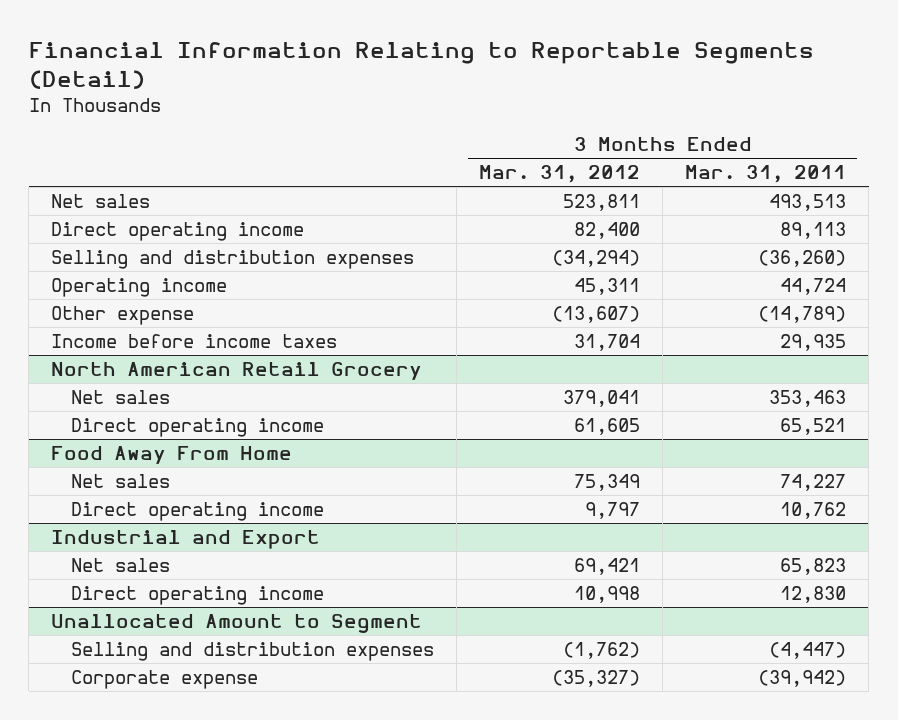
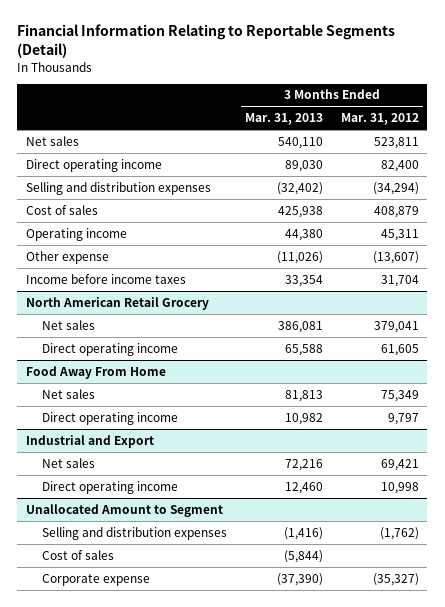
[685,165,847,184] Mar. 31, 2011 -> none
none -> [245,113,324,126] Mar. 31, 2013
none -> [26,204,99,215] Cost of sales
none -> [42,549,115,560] Cost of sales

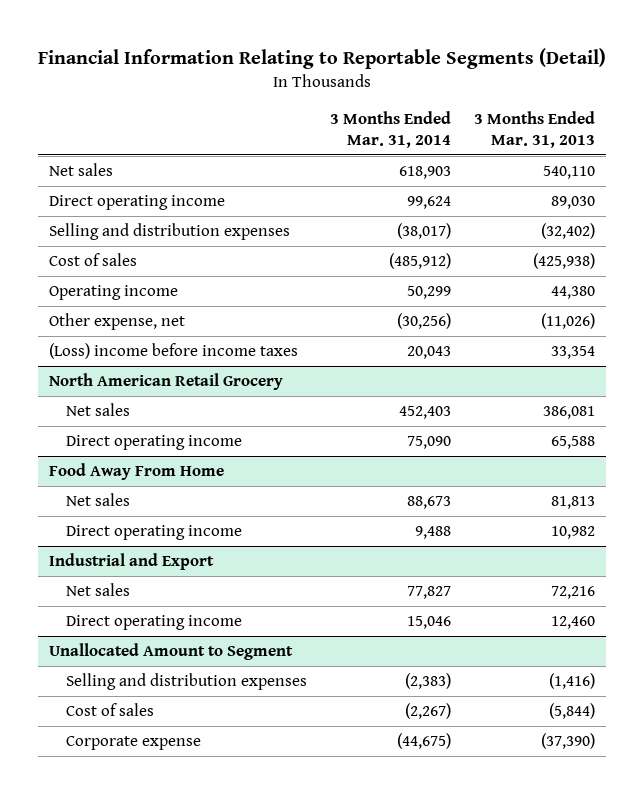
[340,113,419,126] Mar. 31, 2012 -> none
none -> [329,110,451,148] 3 Months Ended Mar. 31, 2014
[278,205,324,218] 425,938 -> [532,253,595,270] (425,938)
[26,250,110,264] Other expense -> [49,313,186,331] Other expense, net
[26,273,187,284] Income before income taxes -> [49,343,299,360] (Loss) income before income taxes

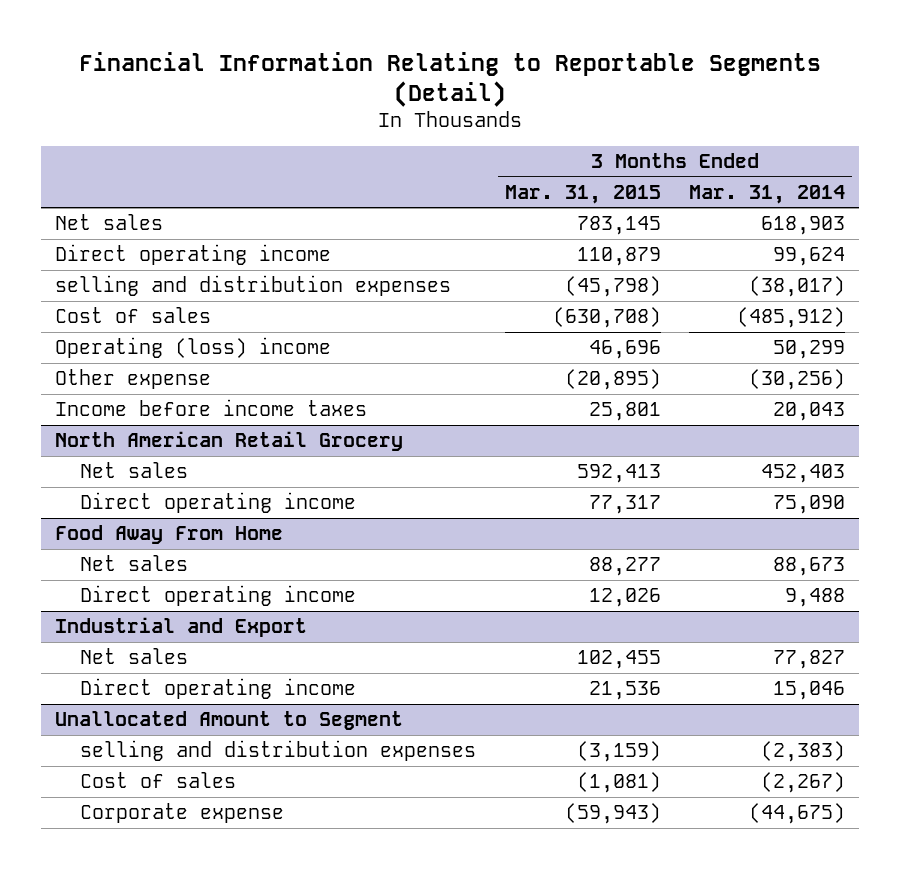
[473,110,595,148] 3 Months Ended Mar. 31, 2013 -> none
none -> [504,184,661,204] Mar. 31, 2015
[49,223,291,241] Selling and distribution expenses -> [54,275,451,297] selling and distribution expenses
[49,285,179,301] Operating income -> [54,337,331,359] Operating (loss) income
[49,313,186,331] Other expense, net -> [54,369,211,390] Other expense
[49,343,299,360] (Loss) income before income taxes -> [54,399,367,417] Income before income taxes
[65,673,307,691] Selling and distribution expenses -> [80,740,477,762] selling and distribution expenses

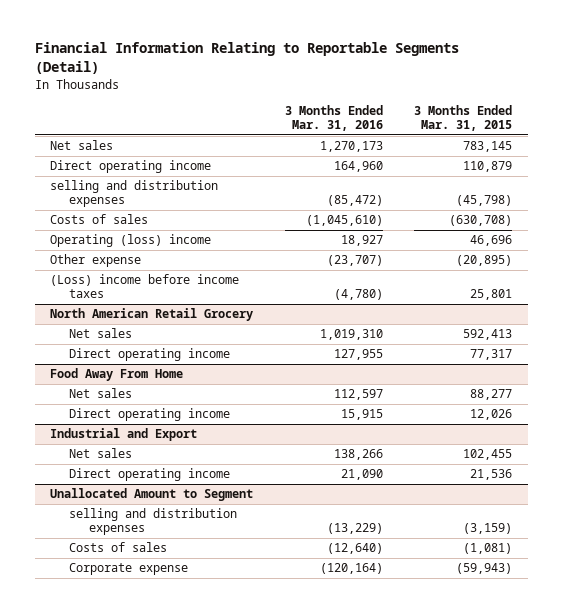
[689,184,846,204] Mar. 31, 2014 -> none
none -> [284,105,383,132] 3 Months Ended Mar. 31, 2016
[54,307,211,324] Cost of sales -> [50,214,149,225] Costs of sales
[54,399,367,417] Income before income taxes -> [50,274,240,299] (Loss) income before income taxes
[80,772,237,789] Cost of sales -> [69,542,168,553] Costs of sales

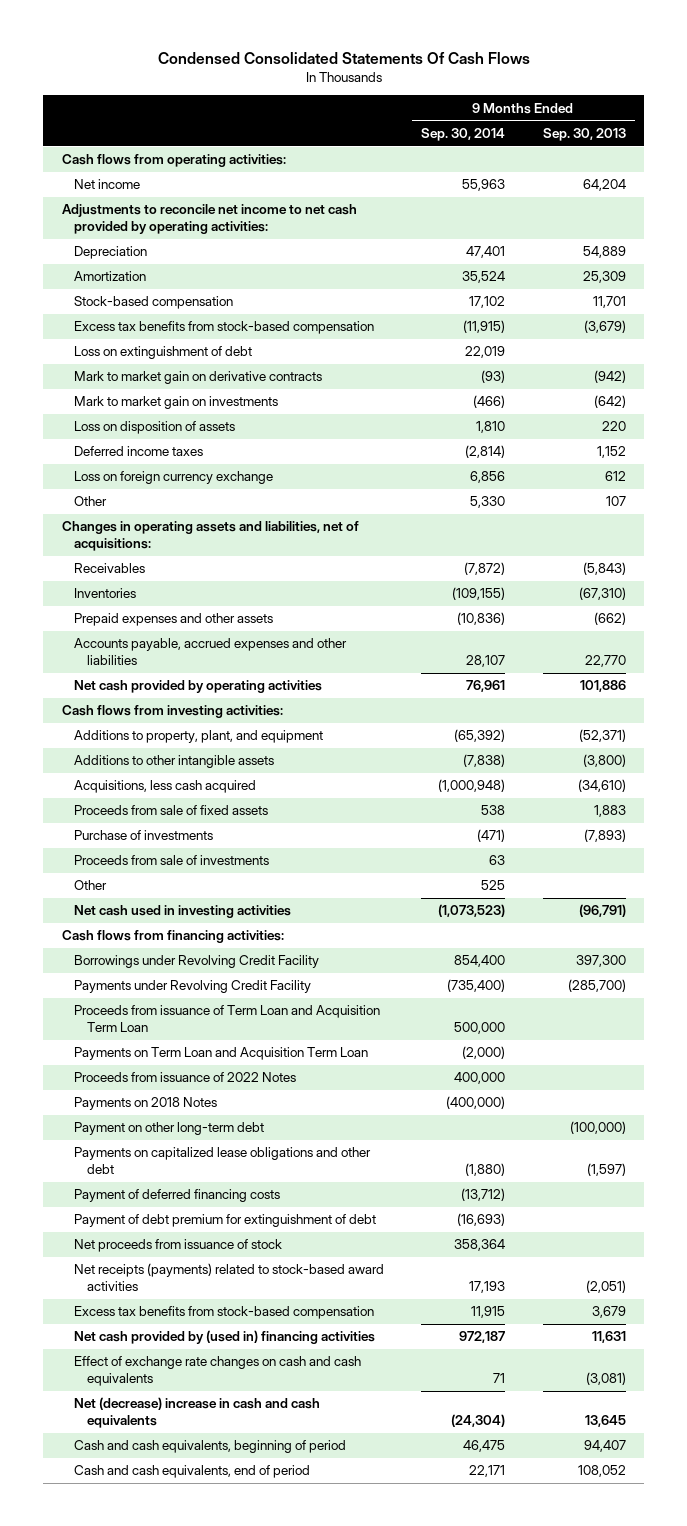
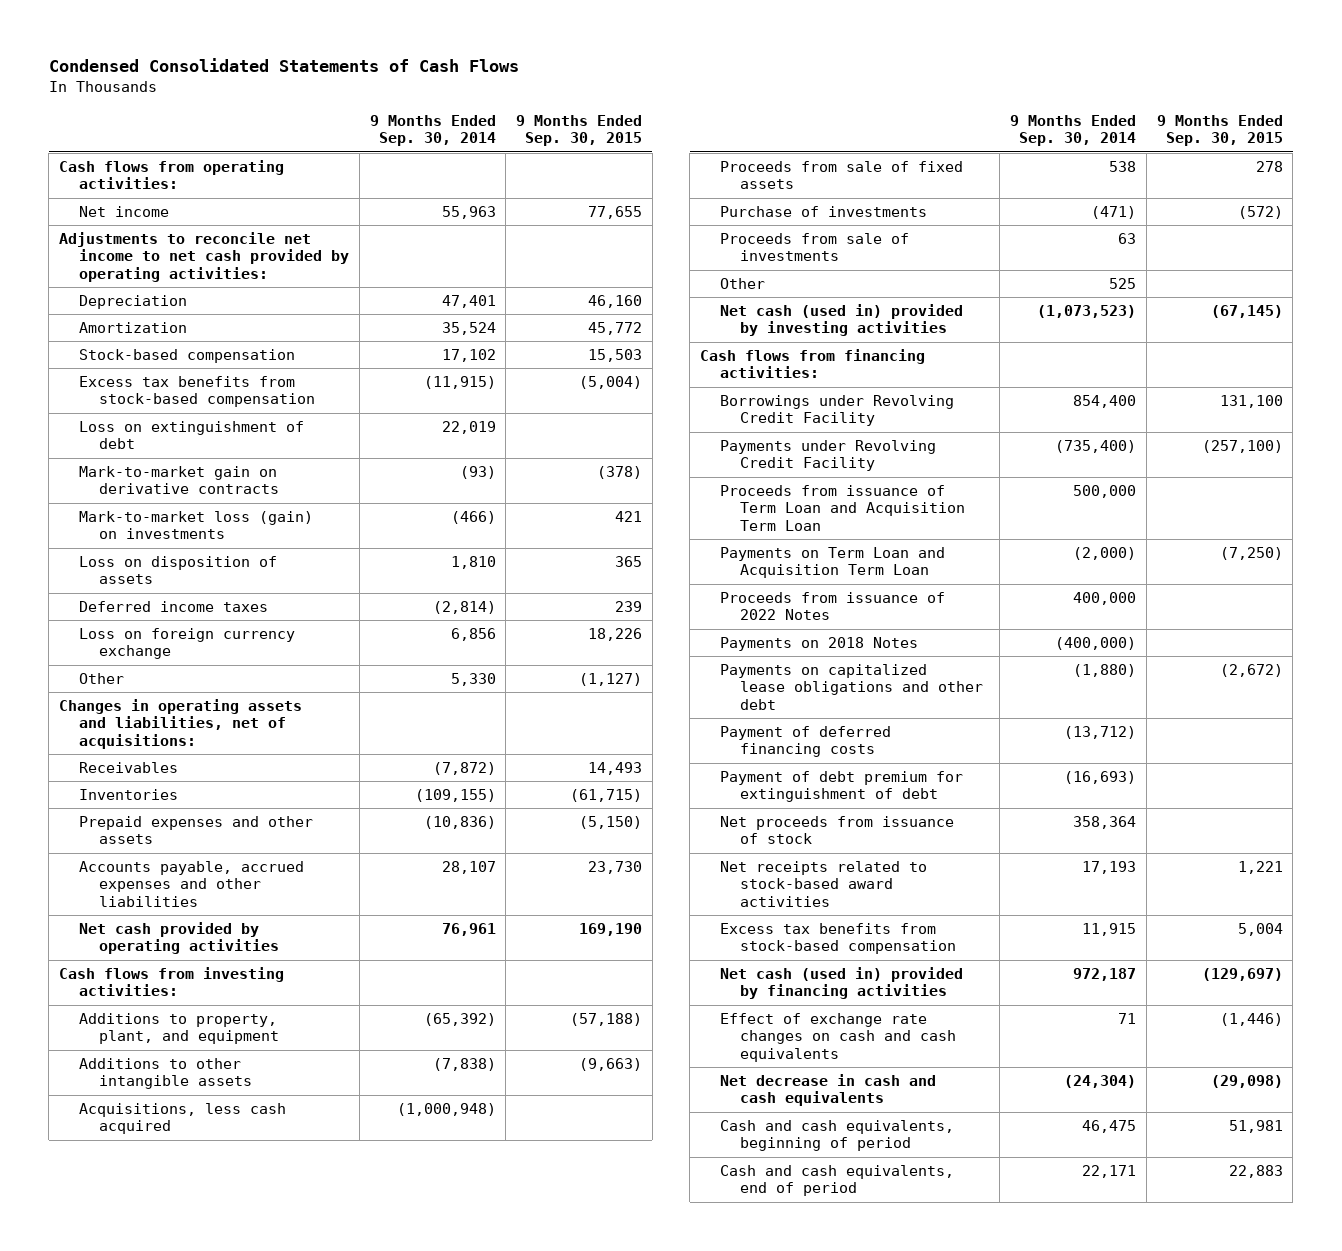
[157,51,530,64] Condensed Consolidated Statements Of Cash Flows -> [48,58,519,73] Condensed Consolidated Statements of Cash Flows
[542,127,626,141] Sep. 30, 2013 -> none
none -> [516,114,643,147] 9 Months Ended Sep. 30, 2015
[74,371,323,385] Mark to market gain on derivative contracts -> [79,466,280,495] Mark-to-market gain on derivative contracts
[74,396,279,410] Mark to market gain on investments -> [79,511,314,540] Mark-to-market loss (gain) on investments
[74,905,292,919] Net cash used in investing activities -> [719,304,963,337] Net cash (used in) provided by investing activities
[74,1122,265,1136] Payment on other long-term debt -> none
[74,1263,385,1291] Net receipts (payments) related to stock-based award activities -> [719,861,927,907] Net receipts related to stock-based award activities
[74,1330,376,1345] Net cash provided by (used in) financing activities -> [719,967,963,1000] Net cash (used in) provided by financing activities
[74,1397,321,1428] Net (decrease) increase in cash and cash equivalents -> [719,1074,936,1107] Net decrease in cash and cash equivalents

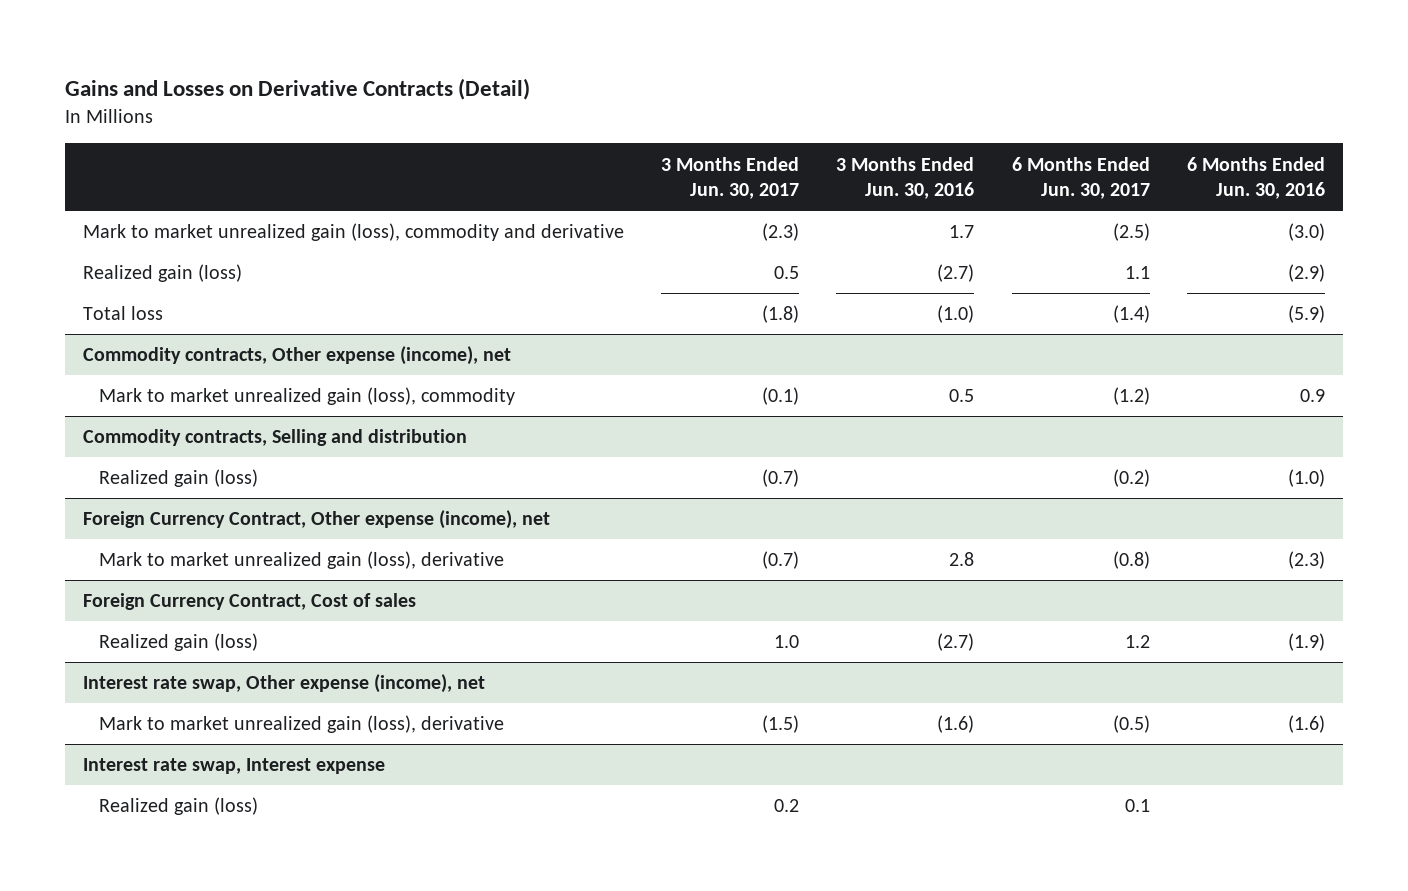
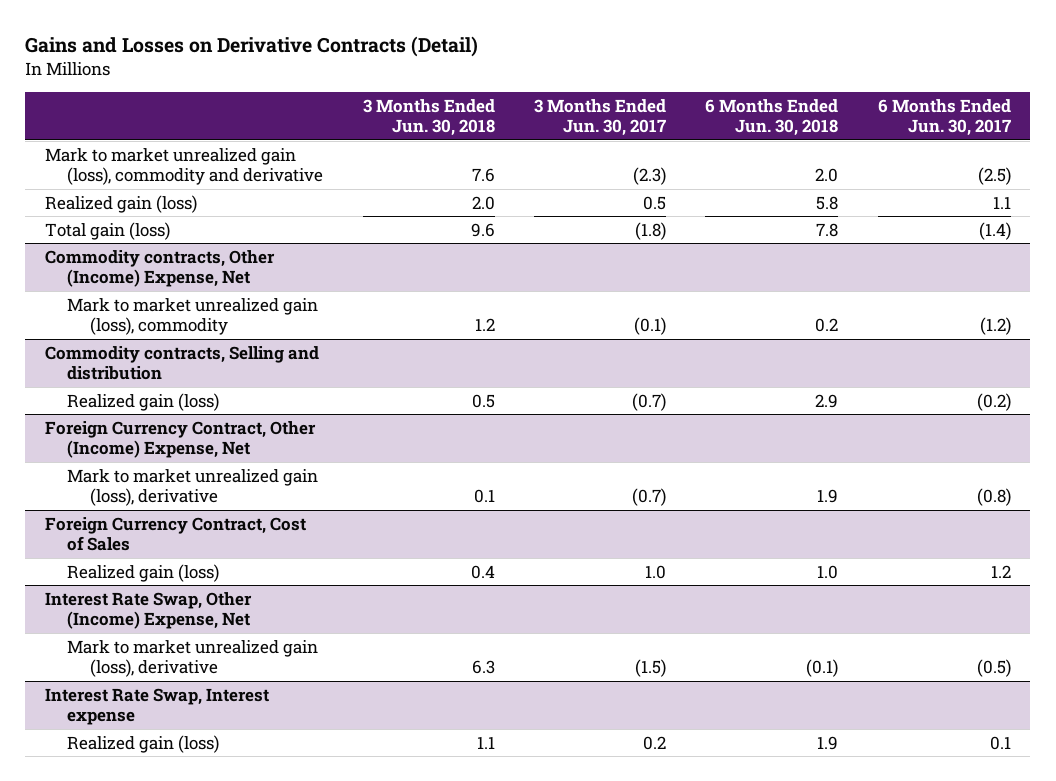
[836,156,975,200] 3 Months Ended Jun. 30, 2016 -> none
[1186,156,1325,200] 6 Months Ended Jun. 30, 2016 -> none
none -> [362,98,495,137] 3 Months Ended Jun. 30, 2018
none -> [705,98,839,137] 6 Months Ended Jun. 30, 2018
[83,306,164,321] Total loss -> [44,221,170,240] Total gain (loss)
[83,346,512,366] Commodity contracts, Other expense (income), net -> [44,249,275,288] Commodity contracts, Other (Income) Expense, Net
[83,510,551,530] Foreign Currency Contract, Other expense (income), net -> [44,420,316,459] Foreign Currency Contract, Other (Income) Expense, Net
[83,593,417,611] Foreign Currency Contract, Cost of sales -> [44,516,306,552] Foreign Currency Contract, Cost of Sales
[83,674,486,694] Interest rate swap, Other expense (income), net -> [44,591,252,630] Interest Rate Swap, Other (Income) Expense, Net
[83,758,386,775] Interest rate swap, Interest expense -> [44,687,269,726] Interest Rate Swap, Interest expense

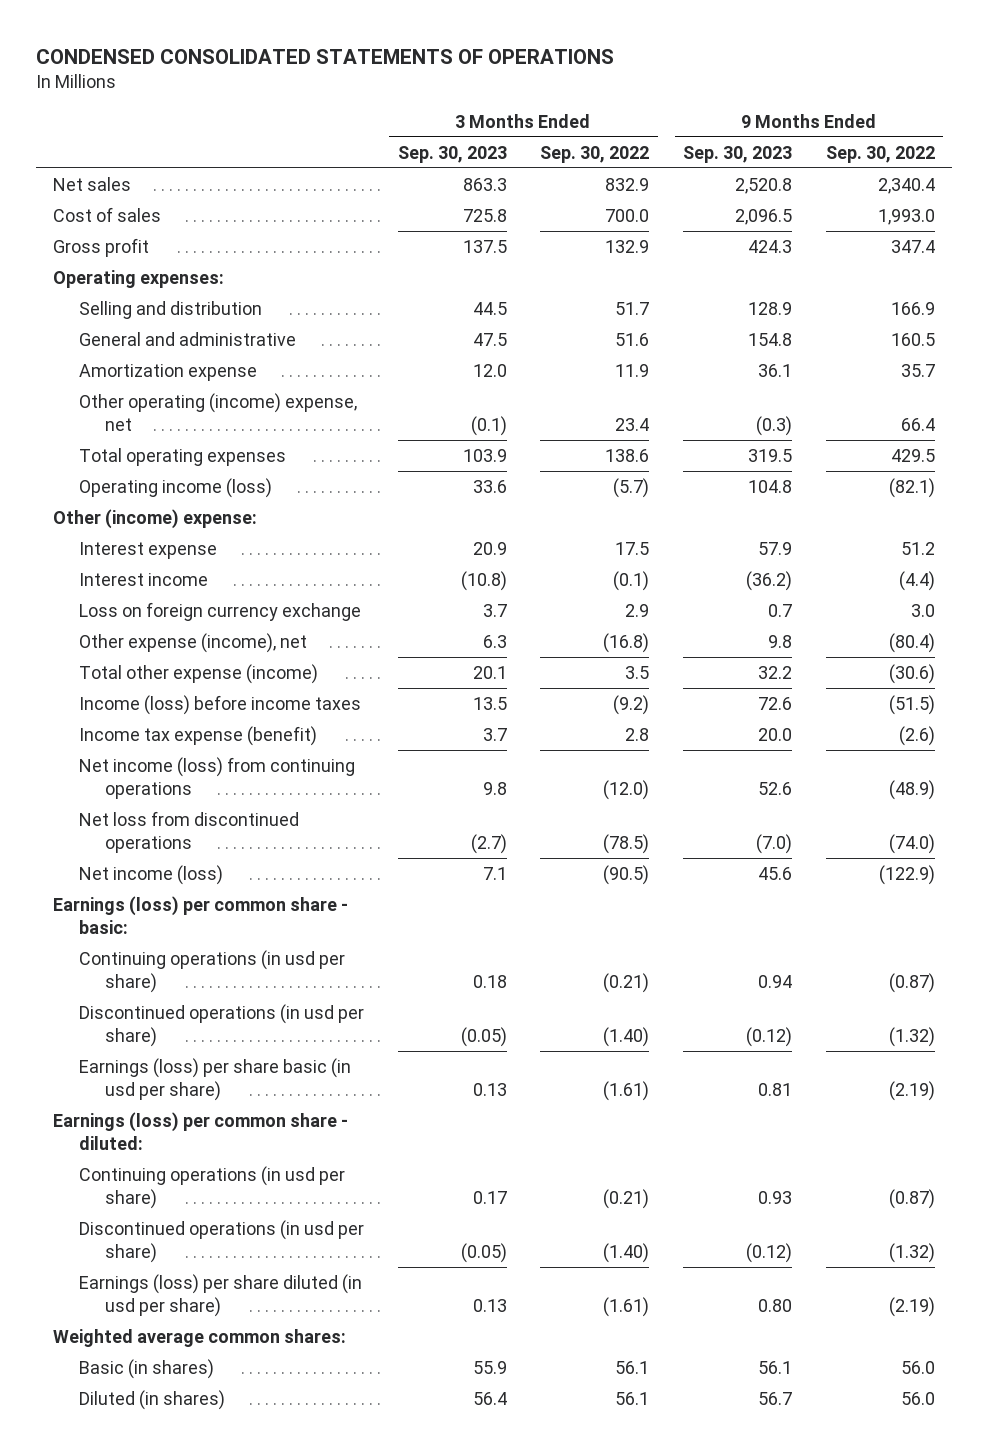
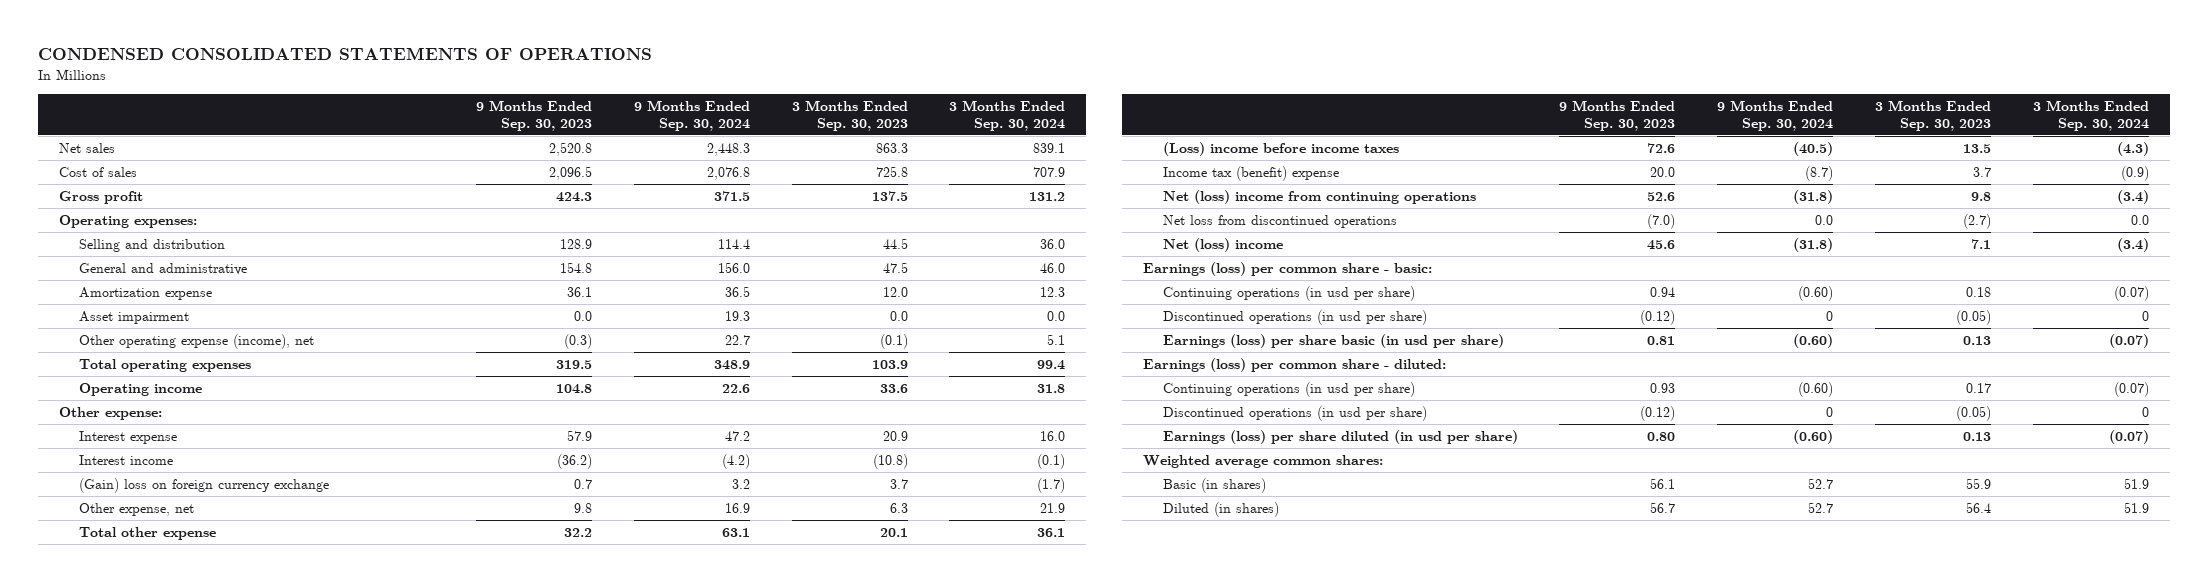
[540,145,650,163] Sep. 30, 2022 -> none
[825,145,935,163] Sep. 30, 2022 -> none
none -> [633,99,750,131] 9 Months Ended Sep. 30, 2024
none -> [949,99,1066,131] 3 Months Ended Sep. 30, 2024
none -> [79,310,190,324] Asset impairment
[78,392,357,431] Other operating (income) expense, net -> [79,333,315,349] Other operating expense (income), net
[78,477,272,498] Operating income (loss) -> [79,382,203,396] Operating income
[52,508,257,529] Other (income) expense: -> [59,406,163,420] Other expense:
[78,601,361,621] Loss on foreign currency exchange -> [79,477,330,493] (Gain) loss on foreign currency exchange
[78,632,307,653] Other expense (income), net -> [79,502,195,516] Other expense, net
[78,663,318,684] Total other expense (income) -> [79,526,217,540] Total other expense
[78,694,361,715] Income (loss) before income taxes -> [1162,141,1399,156] (Loss) income before income taxes
[78,725,317,746] Income tax expense (benefit) -> [1162,165,1339,181] Income tax (benefit) expense
[78,756,355,799] Net income (loss) from continuing operations -> [1162,189,1476,204] Net (loss) income from continuing operations
[78,864,223,885] Net income (loss) -> [1162,237,1283,252] Net (loss) income

